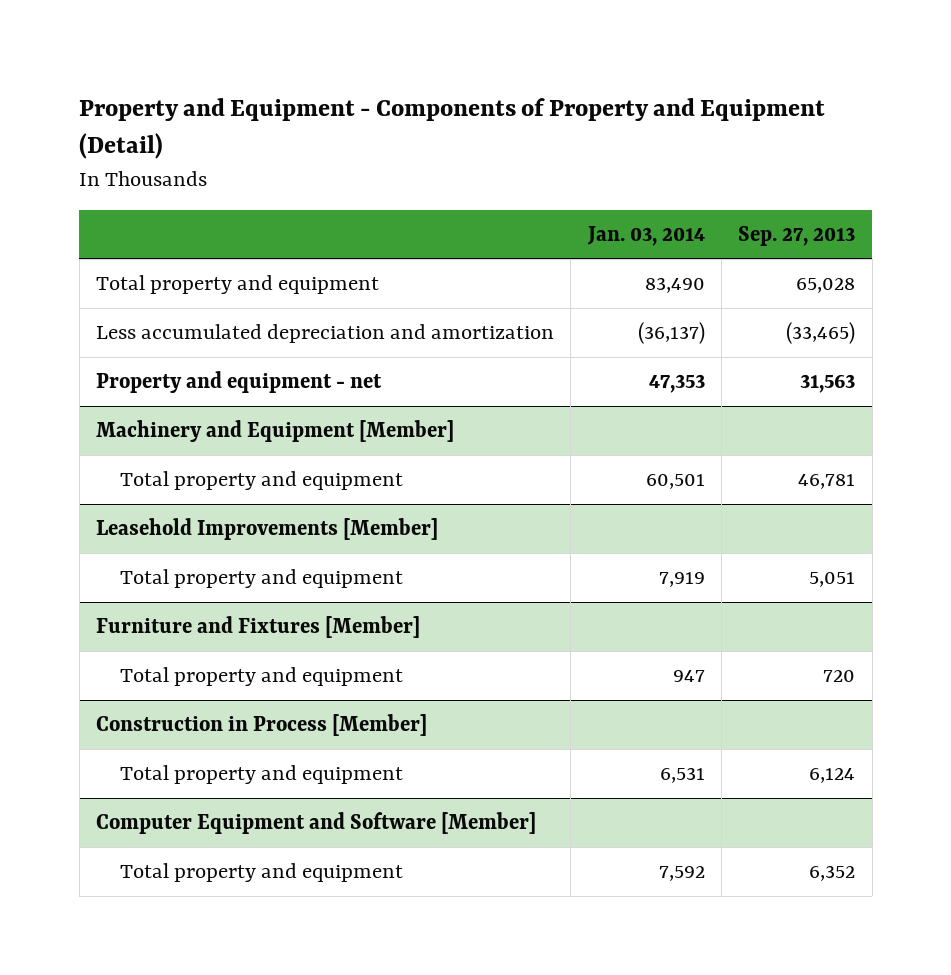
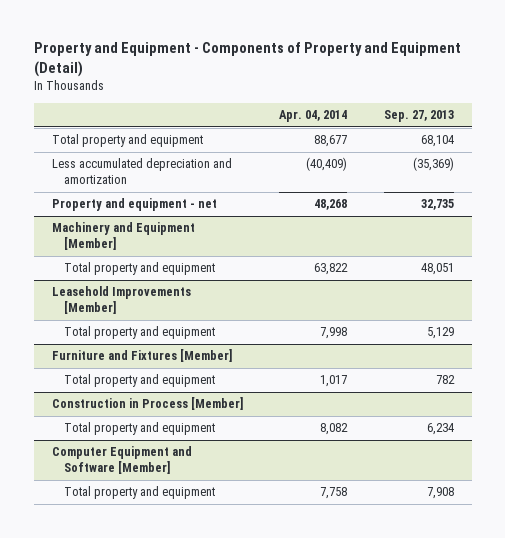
[586,225,705,246] Jan. 03, 2014 -> none
none -> [279,110,348,123] Apr. 04, 2014
[796,278,856,294] 65,028 -> [420,135,454,148] 68,104
[786,322,856,345] (33,465) -> [412,157,454,172] (35,369)
[800,374,856,394] 31,563 -> [420,199,454,211] 32,735
[798,474,856,490] 46,781 -> [420,263,454,276] 48,051
[809,572,856,588] 5,051 -> [426,327,454,340] 5,129
[823,670,856,683] 720 -> [435,375,455,385] 782
[809,768,856,784] 6,124 -> [426,423,454,436] 6,234
[809,865,856,882] 6,352 -> [426,487,454,500] 7,908

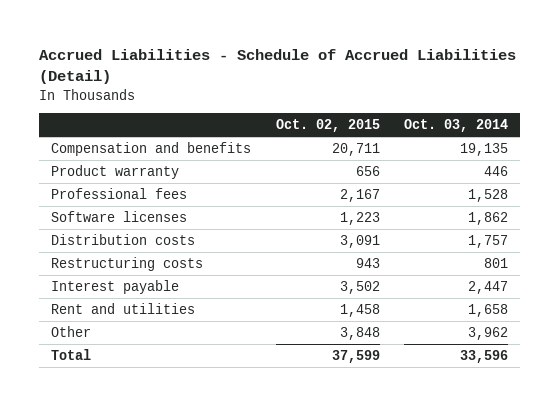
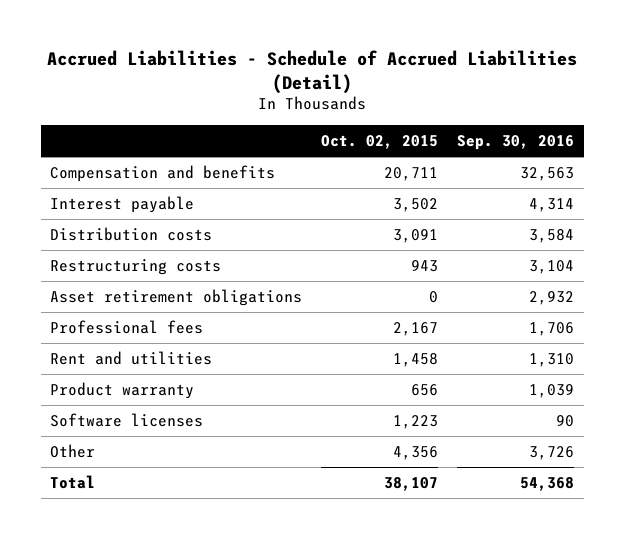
[404,119,509,133] Oct. 03, 2014 -> none
none -> [457,134,575,150] Sep. 30, 2016
[51,279,180,294] Interest payable -> [50,195,195,213] Interest payable
none -> [50,288,303,306] Asset retirement obligations
[51,187,188,199] Professional fees -> [50,319,204,334] Professional fees
[51,164,180,179] Product warranty -> [50,381,195,399] Product warranty
[51,210,188,222] Software licenses -> [50,412,204,427] Software licenses
[339,326,380,340] 3,848 -> [393,445,439,460] 4,356
[331,349,380,363] 37,599 -> [384,476,439,491] 38,107

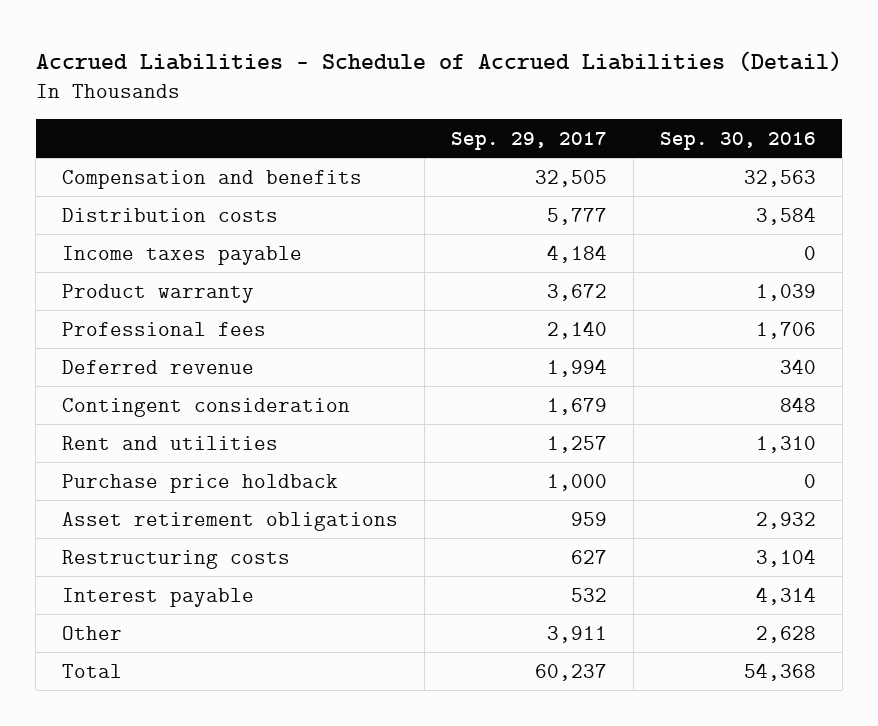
[321,134,439,149] Oct. 02, 2015 -> none
none -> [450,131,607,150] Sep. 29, 2017
none -> [62,245,303,265] Income taxes payable
[50,381,195,399] Product warranty -> [62,283,255,303] Product warranty
none -> [62,359,255,374] Deferred revenue
none -> [62,397,351,417] Contingent consideration
[50,412,204,427] Software licenses -> none
none -> [62,473,339,493] Purchase price holdback
[50,288,303,306] Asset retirement obligations -> [62,511,399,531] Asset retirement obligations
[50,258,222,275] Restructuring costs -> [62,549,291,569] Restructuring costs
[50,195,195,213] Interest payable -> [62,587,255,607] Interest payable
[529,445,575,460] 3,726 -> [755,625,816,643] 2,628

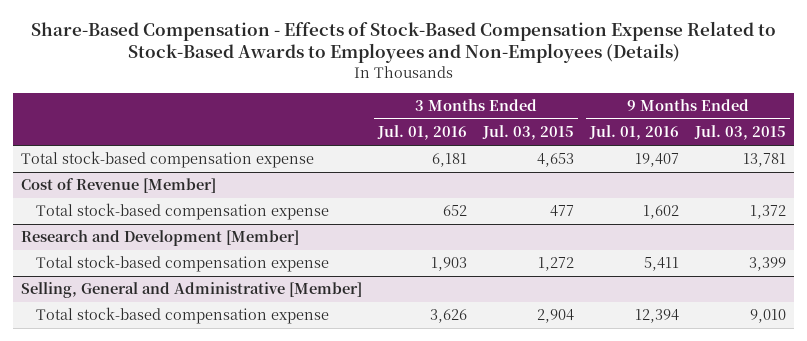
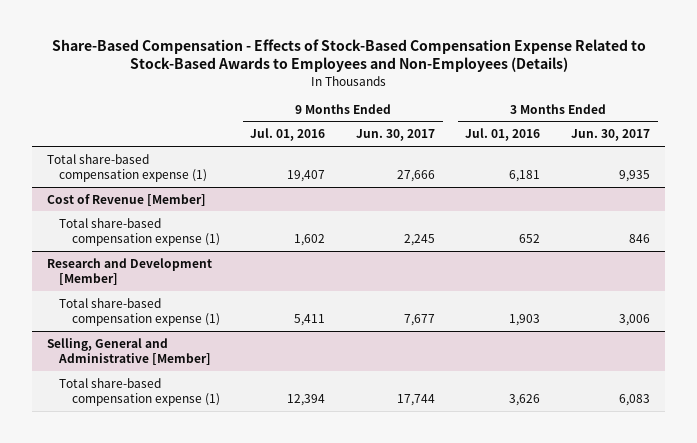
[482,125,575,141] Jul. 03, 2015 -> none
[693,125,786,141] Jul. 03, 2015 -> none
none -> [355,129,435,142] Jun. 30, 2017
none -> [571,129,651,142] Jun. 30, 2017
[21,151,315,169] Total stock-based compensation expense -> [47,153,208,183] Total share-based compensation expense (1)
[36,203,330,221] Total stock-based compensation expense -> [59,217,220,247] Total share-based compensation expense (1)
[36,255,330,273] Total stock-based compensation expense -> [59,297,220,327] Total share-based compensation expense (1)
[36,307,330,325] Total stock-based compensation expense -> [59,377,220,407] Total share-based compensation expense (1)

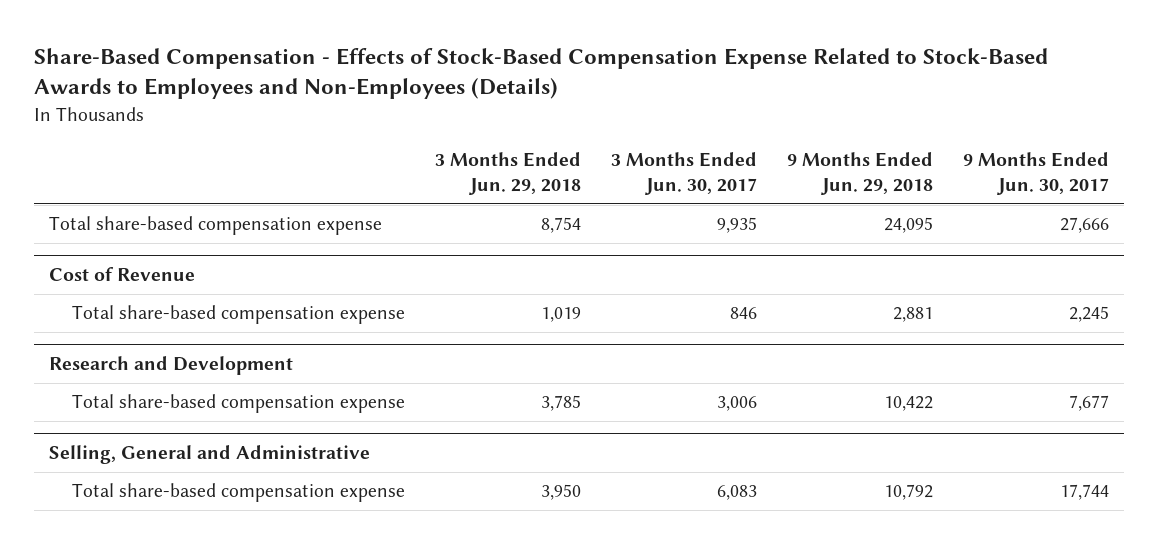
[250,128,326,142] Jul. 01, 2016 -> none
[465,128,541,142] Jul. 01, 2016 -> none
none -> [434,151,581,196] 3 Months Ended Jun. 29, 2018
none -> [786,151,933,196] 9 Months Ended Jun. 29, 2018
[47,153,208,183] Total share-based compensation expense (1) -> [48,216,382,236] Total share-based compensation expense
[47,193,207,206] Cost of Revenue [Member] -> [48,266,195,281] Cost of Revenue
[59,217,220,247] Total share-based compensation expense (1) -> [71,305,405,325] Total share-based compensation expense
[47,257,213,286] Research and Development [Member] -> [48,355,293,375] Research and Development
[59,297,220,327] Total share-based compensation expense (1) -> [71,394,405,414] Total share-based compensation expense
[47,337,212,366] Selling, General and Administrative [Member] -> [48,444,370,464] Selling, General and Administrative
[59,377,220,407] Total share-based compensation expense (1) -> [71,483,405,503] Total share-based compensation expense

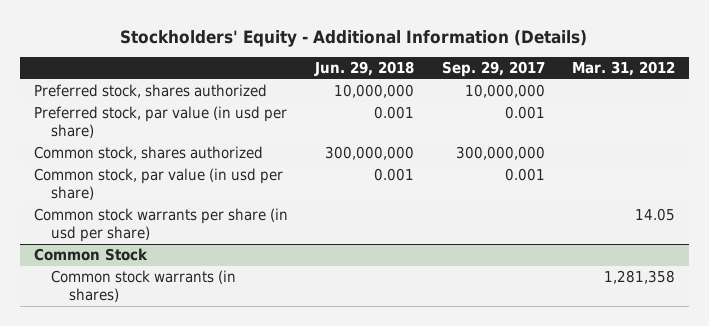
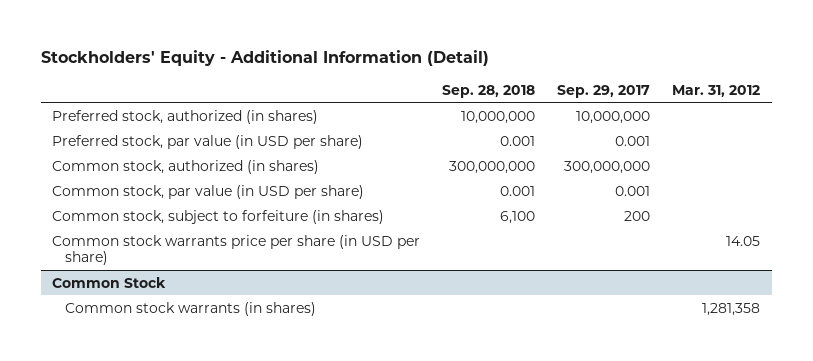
[120,29,588,47] Stockholders' Equity - Additional Information (Details) -> [41,49,490,66] Stockholders' Equity - Additional Information (Detail)
[314,61,415,77] Jun. 29, 2018 -> none
none -> [442,84,536,98] Sep. 28, 2018
[33,84,267,99] Preferred stock, shares authorized -> [52,109,319,124] Preferred stock, authorized (in shares)
[33,106,287,139] Preferred stock, par value (in usd per share) -> [52,134,364,149] Preferred stock, par value (in USD per share)
[33,146,263,161] Common stock, shares authorized -> [52,159,320,174] Common stock, authorized (in shares)
[33,168,283,201] Common stock, par value (in usd per share) -> [52,184,365,199] Common stock, par value (in USD per share)
none -> [52,209,385,224] Common stock, subject to forfeiture (in shares)
[33,208,288,243] Common stock warrants per share (in usd per share) -> [52,234,421,265] Common stock warrants price per share (in USD per share)

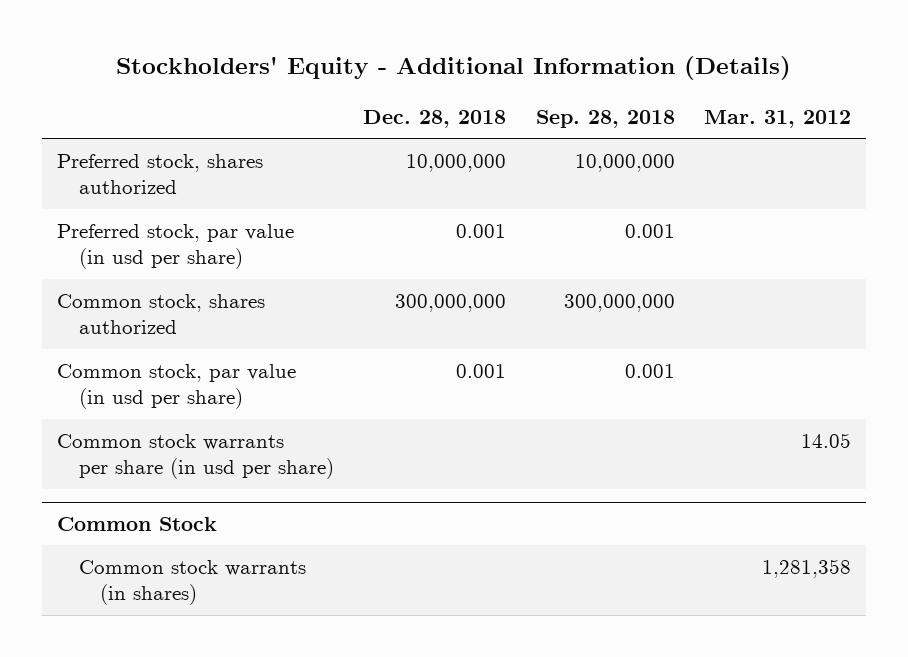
[41,49,490,66] Stockholders' Equity - Additional Information (Detail) -> [116,56,792,81] Stockholders' Equity - Additional Information (Details)
[557,84,651,98] Sep. 29, 2017 -> none
none -> [363,109,507,128] Dec. 28, 2018
[52,209,385,224] Common stock, subject to forfeiture (in shares) -> none
[52,109,319,124] Preferred stock, authorized (in shares) -> [57,153,264,195] Preferred stock, shares authorized
[52,134,364,149] Preferred stock, par value (in USD per share) -> [57,223,295,270] Preferred stock, par value (in usd per share)
[52,159,320,174] Common stock, authorized (in shares) -> [57,293,266,335] Common stock, shares authorized
[52,184,365,199] Common stock, par value (in USD per share) -> [57,363,297,410] Common stock, par value (in usd per share)
[52,234,421,265] Common stock warrants price per share (in USD per share) -> [57,433,334,480] Common stock warrants per share (in usd per share)

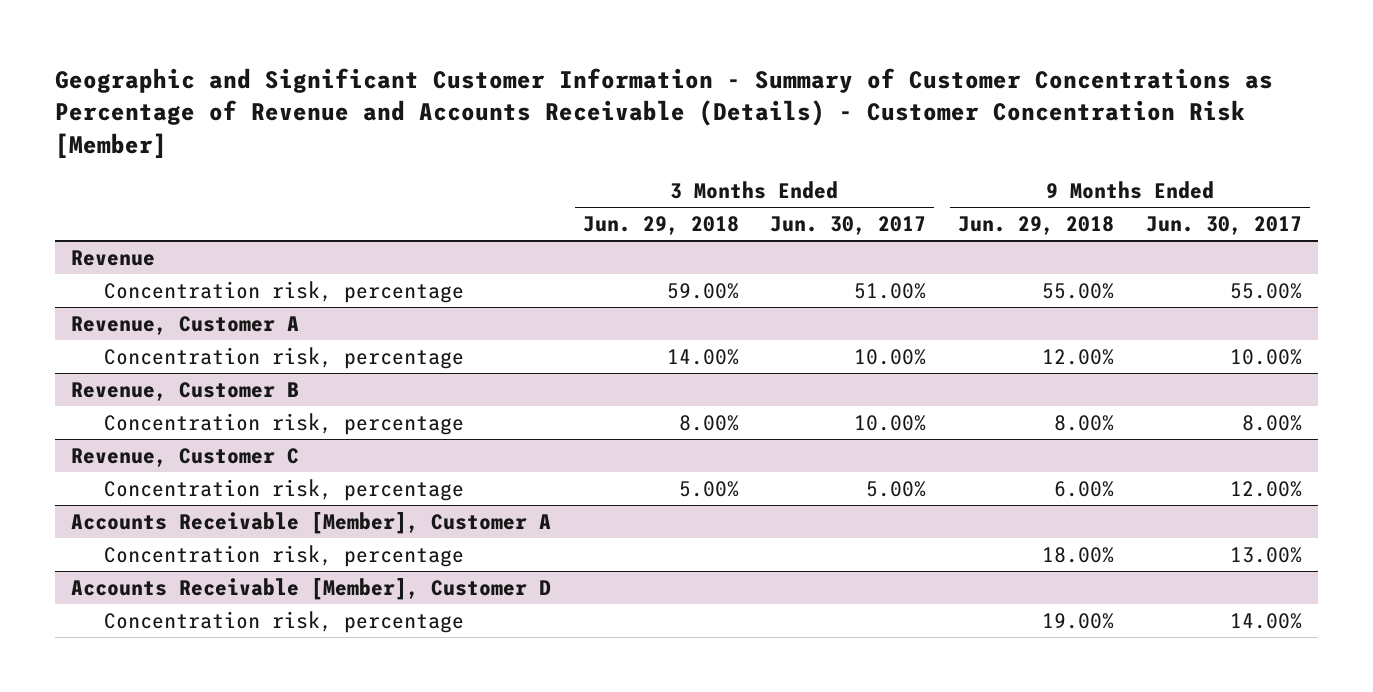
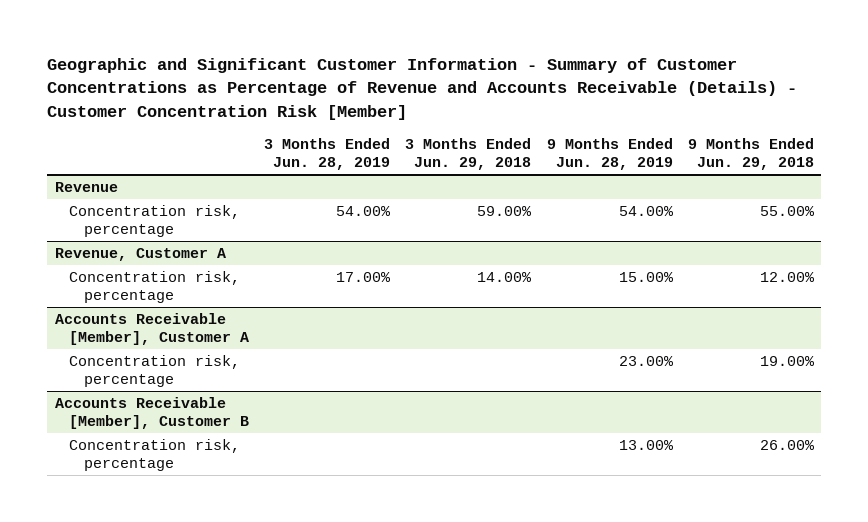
[770,216,927,236] Jun. 30, 2017 -> none
[1145,216,1302,236] Jun. 30, 2017 -> none
none -> [264,137,391,171] 3 Months Ended Jun. 28, 2019
none -> [546,137,673,171] 9 Months Ended Jun. 28, 2019
[70,382,299,402] Revenue, Customer B -> none
[103,413,464,436] Concentration risk, percentage -> none
[70,448,299,468] Revenue, Customer C -> none
[103,479,464,502] Concentration risk, percentage -> none
[103,545,464,568] Concentration risk, percentage -> none
[70,578,551,601] Accounts Receivable [Member], Customer D -> none
none -> [54,396,250,430] Accounts Receivable [Member], Customer B
none -> [69,438,241,472] Concentration risk, percentage

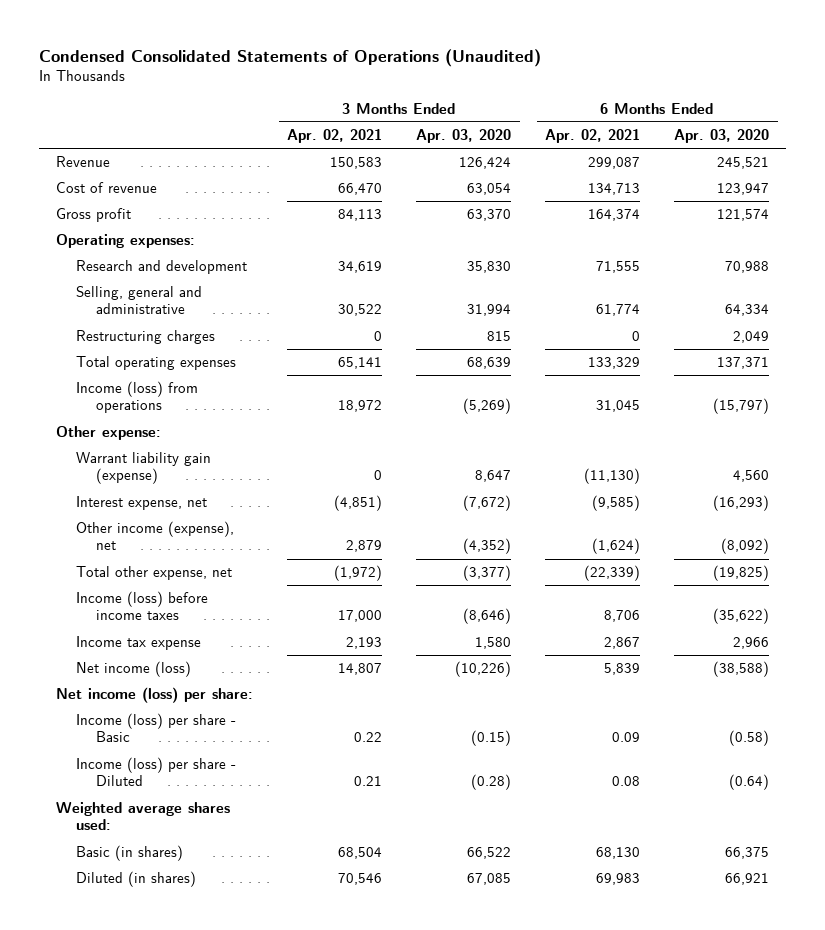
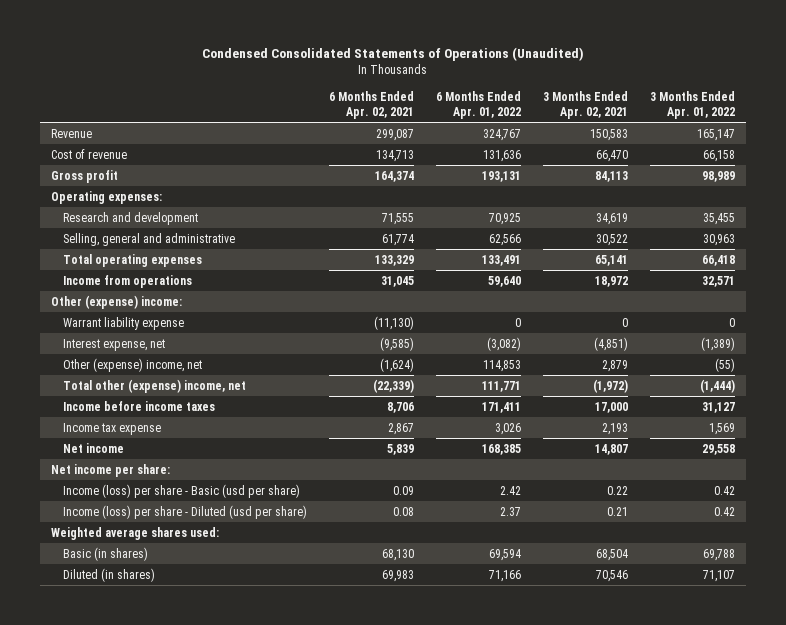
[416,129,512,144] Apr. 03, 2020 -> none
[674,129,770,144] Apr. 03, 2020 -> none
none -> [435,90,521,119] 6 Months Ended Apr. 01, 2022
none -> [650,90,736,119] 3 Months Ended Apr. 01, 2022
[76,330,216,345] Restructuring charges -> none
[76,381,199,414] Income (loss) from operations -> [62,274,192,288] Income from operations
[56,426,162,441] Other expense: -> [50,294,182,309] Other (expense) income:
[76,452,212,485] Warrant liability gain (expense) -> [62,316,184,330] Warrant liability expense
[76,521,235,551] Other income (expense), net -> [62,357,202,372] Other (expense) income, net
[76,566,233,581] Total other expense, net -> [62,378,246,393] Total other (expense) income, net
[76,591,209,621] Income (loss) before income taxes -> [62,400,215,411] Income before income taxes
[76,661,192,678] Net income (loss) -> [62,442,124,453] Net income
[56,687,254,704] Net income (loss) per share: -> [50,463,170,477] Net income per share:
[76,713,237,743] Income (loss) per share - Basic -> [62,483,300,498] Income (loss) per share - Basic (usd per share)
[76,757,237,787] Income (loss) per share - Diluted -> [62,504,307,519] Income (loss) per share - Diluted (usd per share)

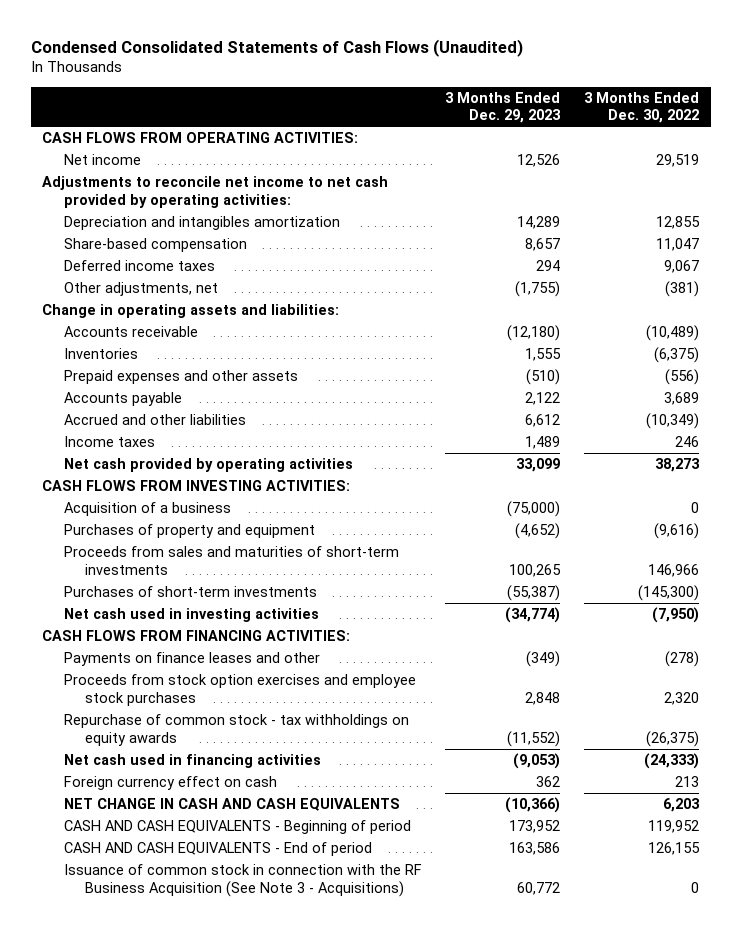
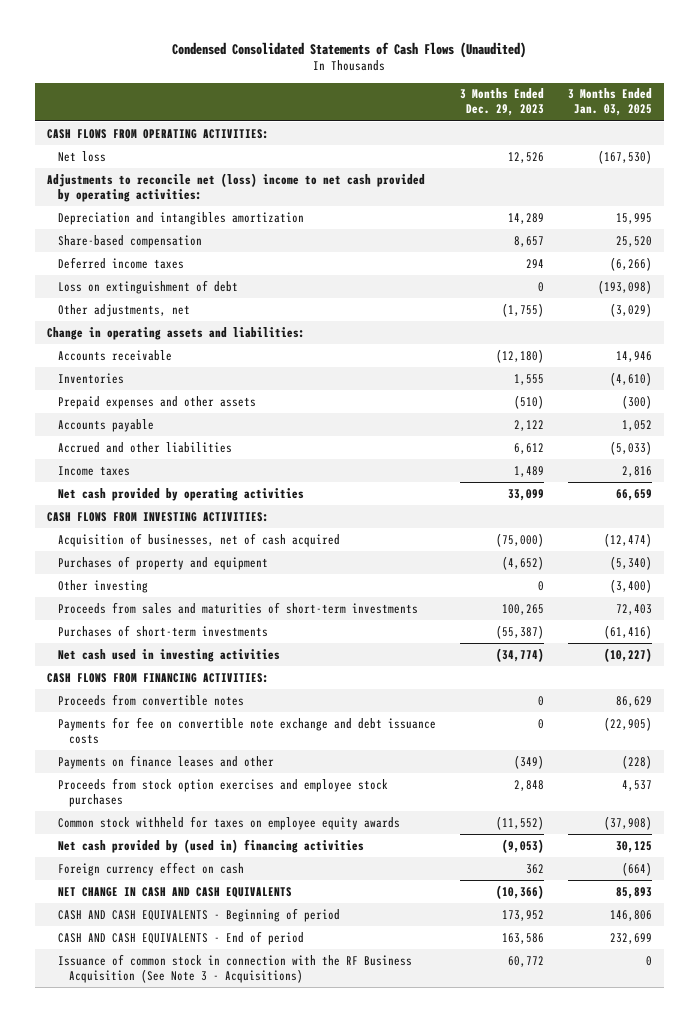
[583,91,699,124] 3 Months Ended Dec. 30, 2022 -> none
none -> [567,88,652,117] 3 Months Ended Jan. 03, 2025
[63,154,141,166] Net income -> [57,150,106,162] Net loss
[42,176,389,208] Adjustments to reconcile net income to net cash provided by operating activities: -> [46,172,425,202] Adjustments to reconcile net (loss) income to net cash provided by operating activities:
none -> [57,279,238,294] Loss on extinguishment of debt
[63,502,231,517] Acquisition of a business -> [57,532,340,547] Acquisition of businesses, net of cash acquired
none -> [57,579,148,593] Other investing
none -> [57,693,244,706] Proceeds from convertible notes
none -> [57,716,436,744] Payments for fee on convertible note exchange and debt issuance costs
[63,714,409,746] Repurchase of common stock - tax withholdings on equity awards -> [57,815,400,830] Common stock withheld for taxes on employee equity awards
[63,754,321,769] Net cash used in financing activities -> [57,838,364,853] Net cash provided by (used in) financing activities

